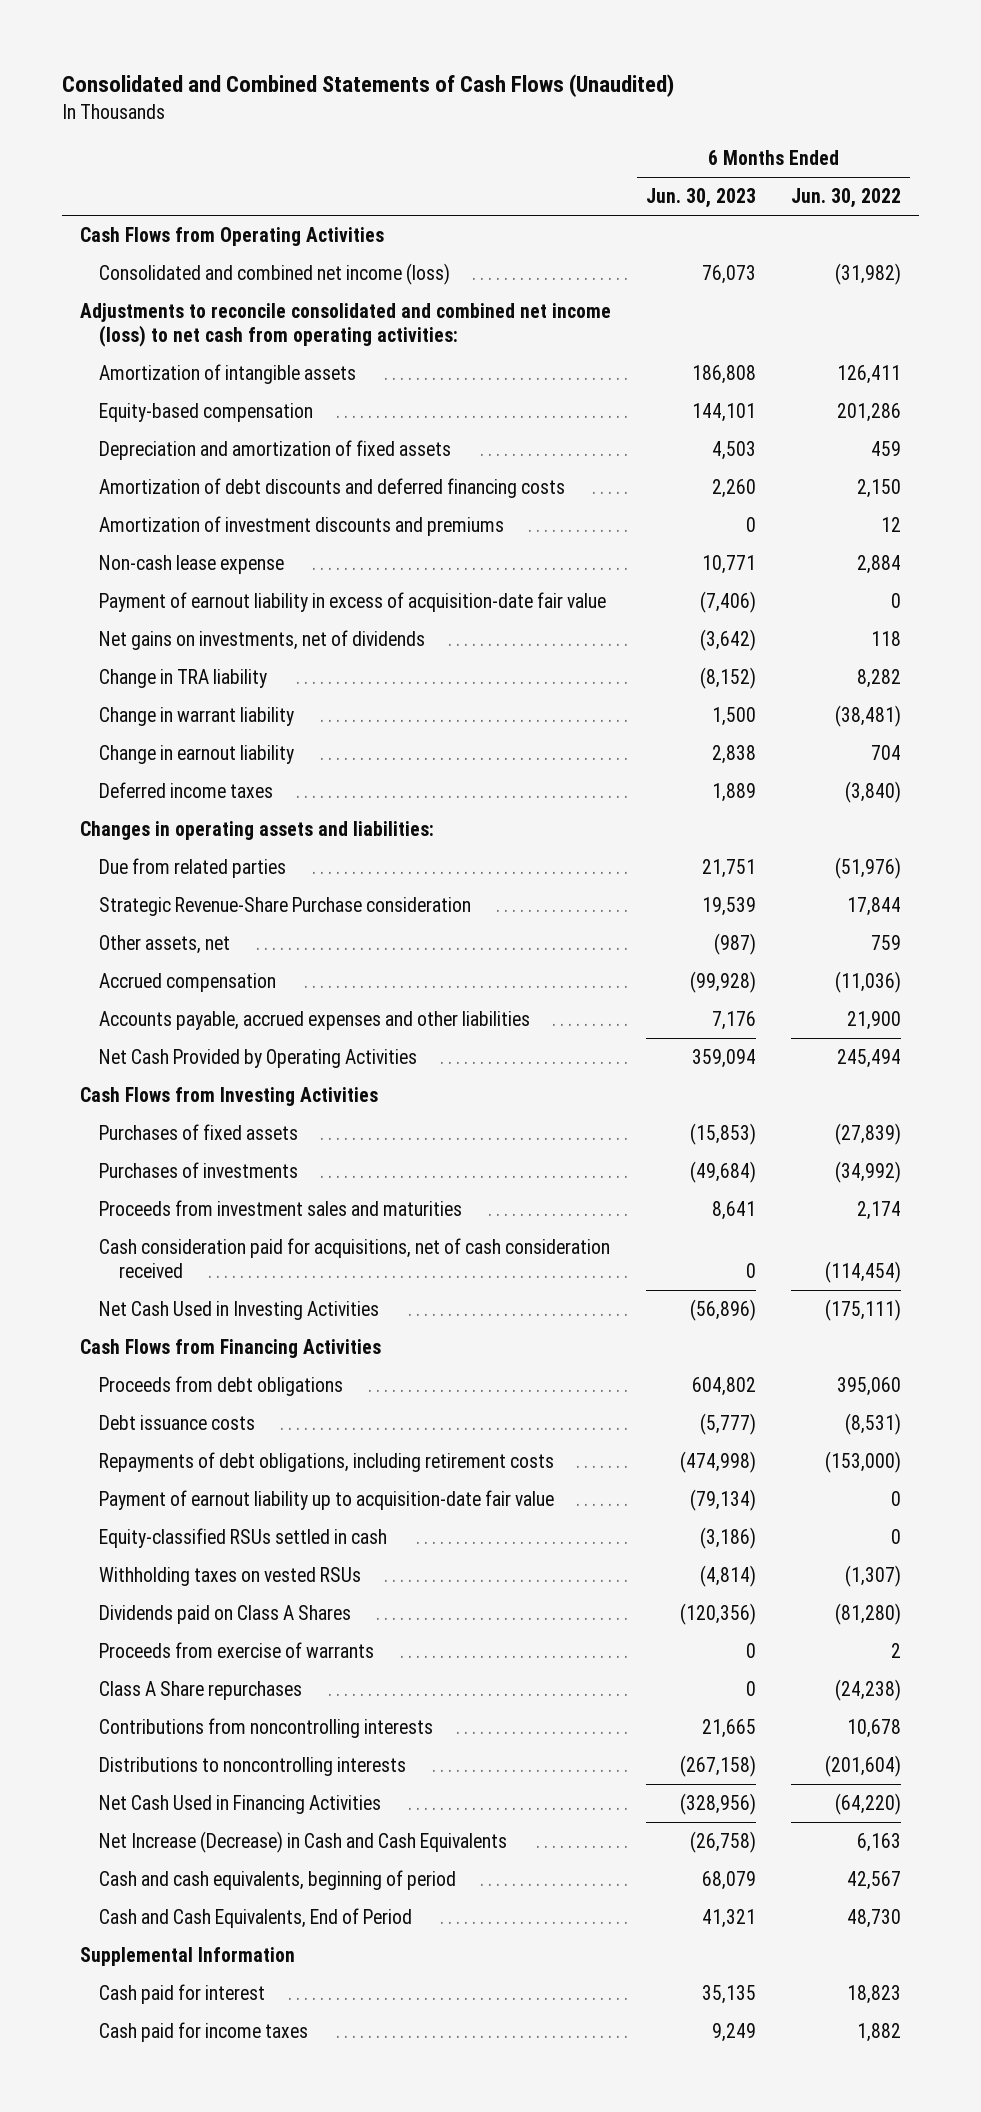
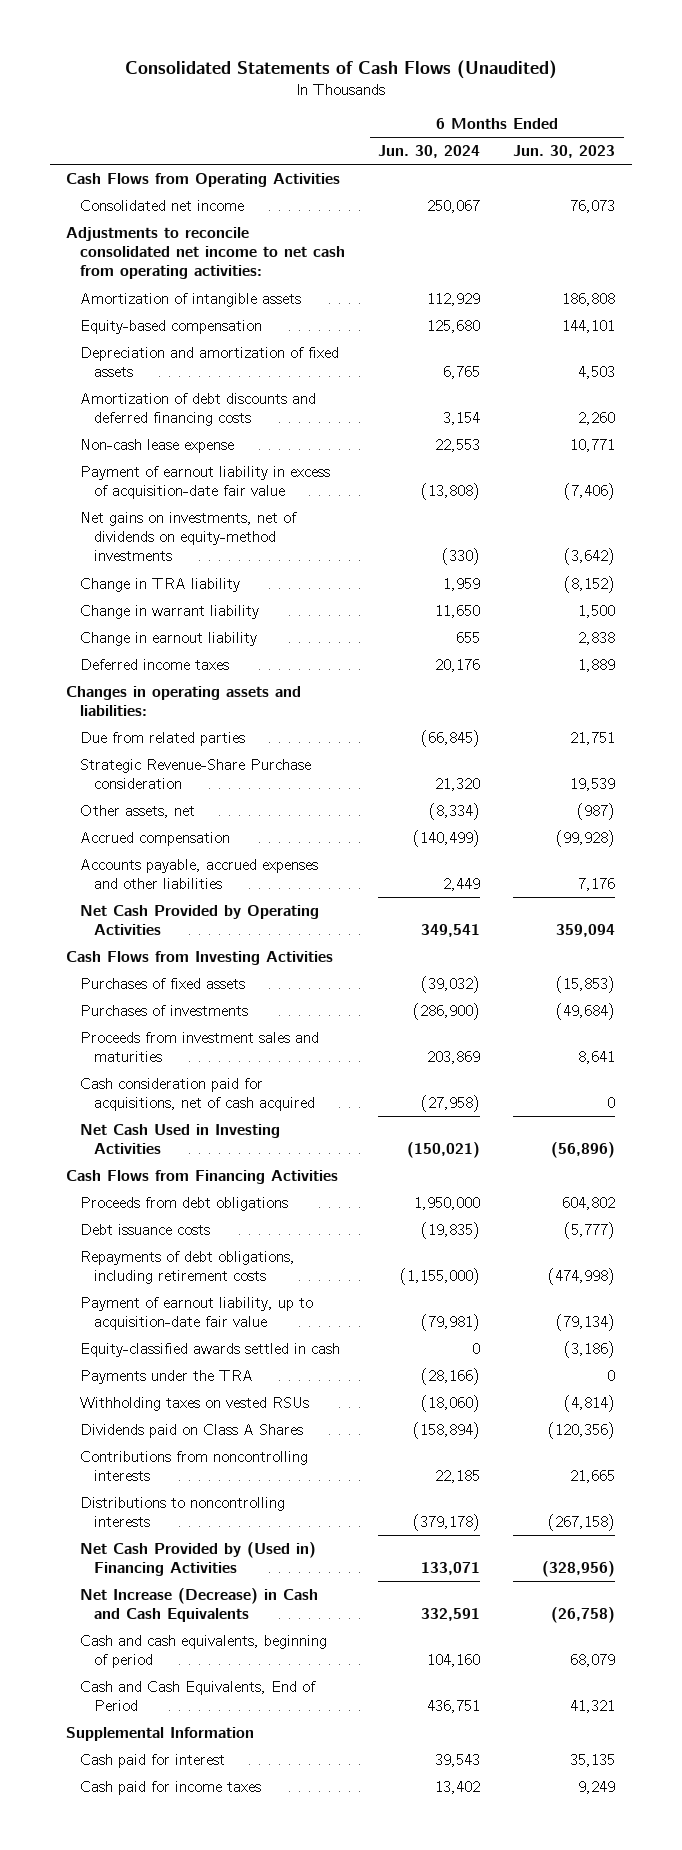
[61,74,674,98] Consolidated and Combined Statements of Cash Flows (Unaudited) -> [124,59,557,79] Consolidated Statements of Cash Flows (Unaudited)
[791,188,902,209] Jun. 30, 2022 -> none
none -> [378,144,481,158] Jun. 30, 2024
[99,263,451,286] Consolidated and combined net income (loss) -> [80,199,245,211] Consolidated net income
[79,303,611,347] Adjustments to reconcile consolidated and combined net income (loss) to net cash from operating activities: -> [66,226,346,280] Adjustments to reconcile consolidated net income to net cash from operating activities:
[99,516,505,537] Amortization of investment discounts and premiums -> none
[99,630,426,651] Net gains on investments, net of dividends -> [80,511,298,562] Net gains on investments, net of dividends on equity-method investments
[99,1238,611,1278] Cash consideration paid for acquisitions, net of cash consideration received -> [80,1077,316,1112] Cash consideration paid for acquisitions, net of cash acquired
[99,1490,555,1511] Payment of earnout liability up to acquisition-date fair value -> [80,1296,314,1331] Payment of earnout liability, up to acquisition-date fair value
[99,1528,388,1549] Equity-classified RSUs settled in cash -> [80,1342,341,1357] Equity-classified awards settled in cash
none -> [80,1369,254,1384] Payments under the TRA
[99,1642,375,1659] Proceeds from exercise of warrants -> none
[99,1681,303,1701] Class A Share repurchases -> none
[99,1795,382,1815] Net Cash Used in Financing Activities -> [80,1541,317,1577] Net Cash Provided by (Used in) Financing Activities

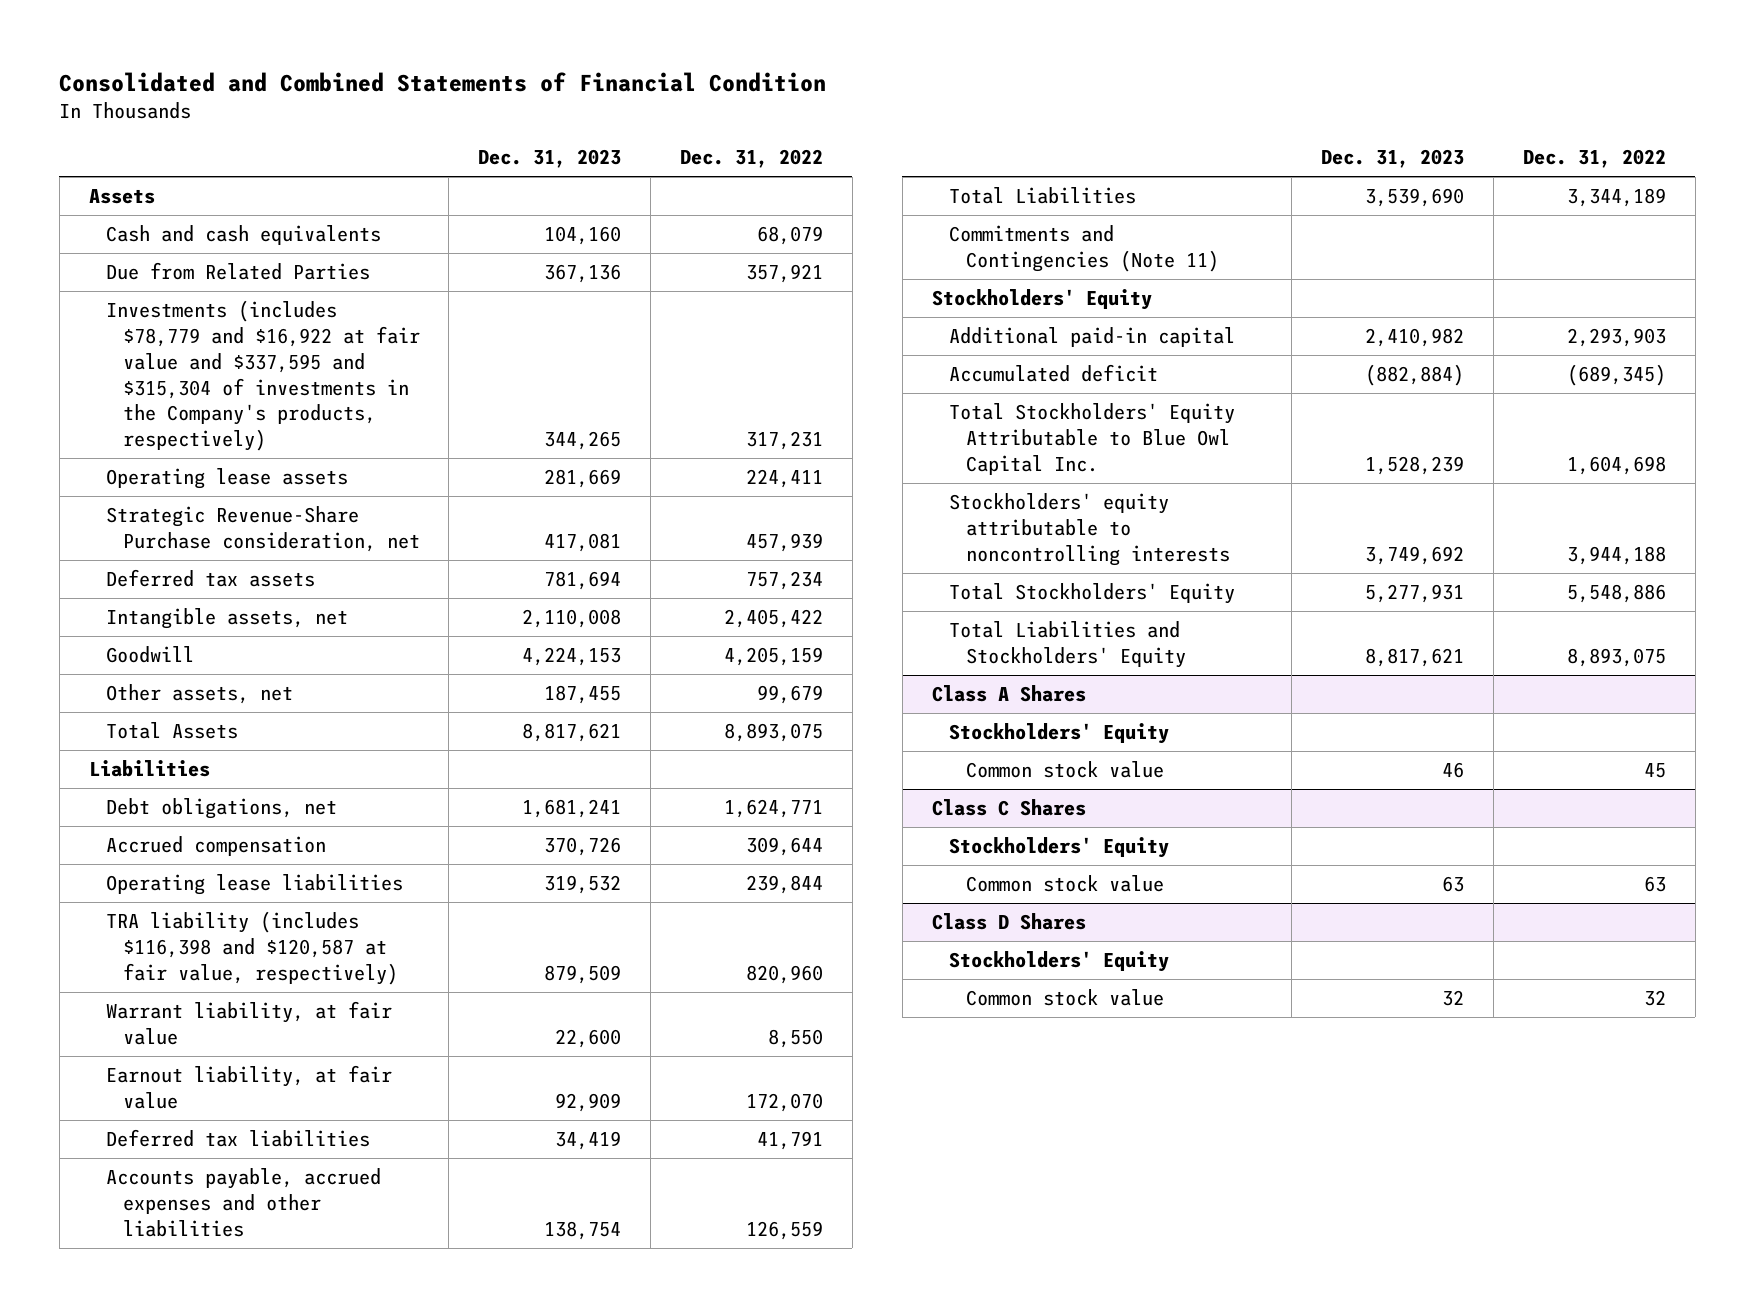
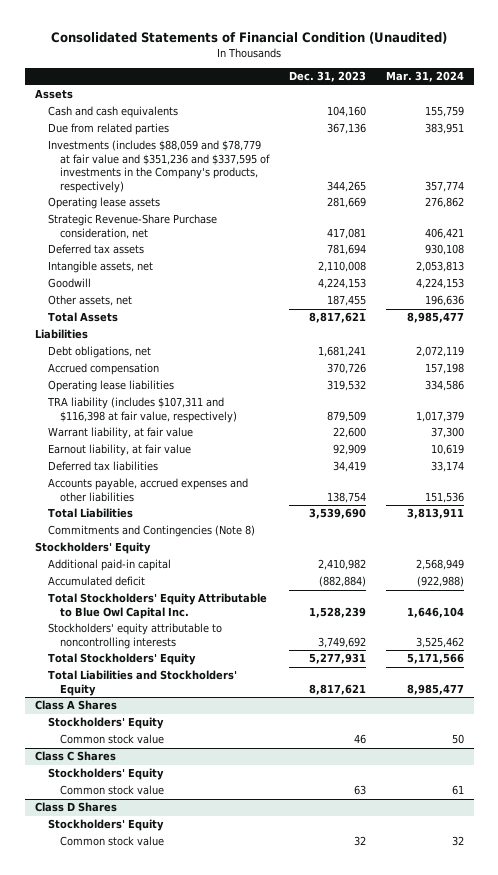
[59,71,827,92] Consolidated and Combined Statements of Financial Condition -> [51,31,448,44] Consolidated Statements of Financial Condition (Unaudited)
[679,149,823,169] Dec. 31, 2022 -> none
none -> [385,71,464,83] Mar. 31, 2024
[105,262,370,281] Due from Related Parties -> [47,123,169,136] Due from related parties
[105,300,420,452] Investments (includes $78,779 and $16,922 at fair value and $337,595 and $315,304 of investments in the Company's products, respectively) -> [47,140,271,194] Investments (includes $88,059 and $78,779 at fair value and $351,236 and $337,595 of investments in the Company's products, respectively)
[105,911,398,985] TRA liability (includes $116,398 and $120,587 at fair value, respectively) -> [46,397,238,423] TRA liability (includes $107,311 and $116,398 at fair value, respectively)
[948,225,1219,273] Commitments and Contingencies (Note 11) -> [47,525,255,538] Commitments and Contingencies (Note 8)

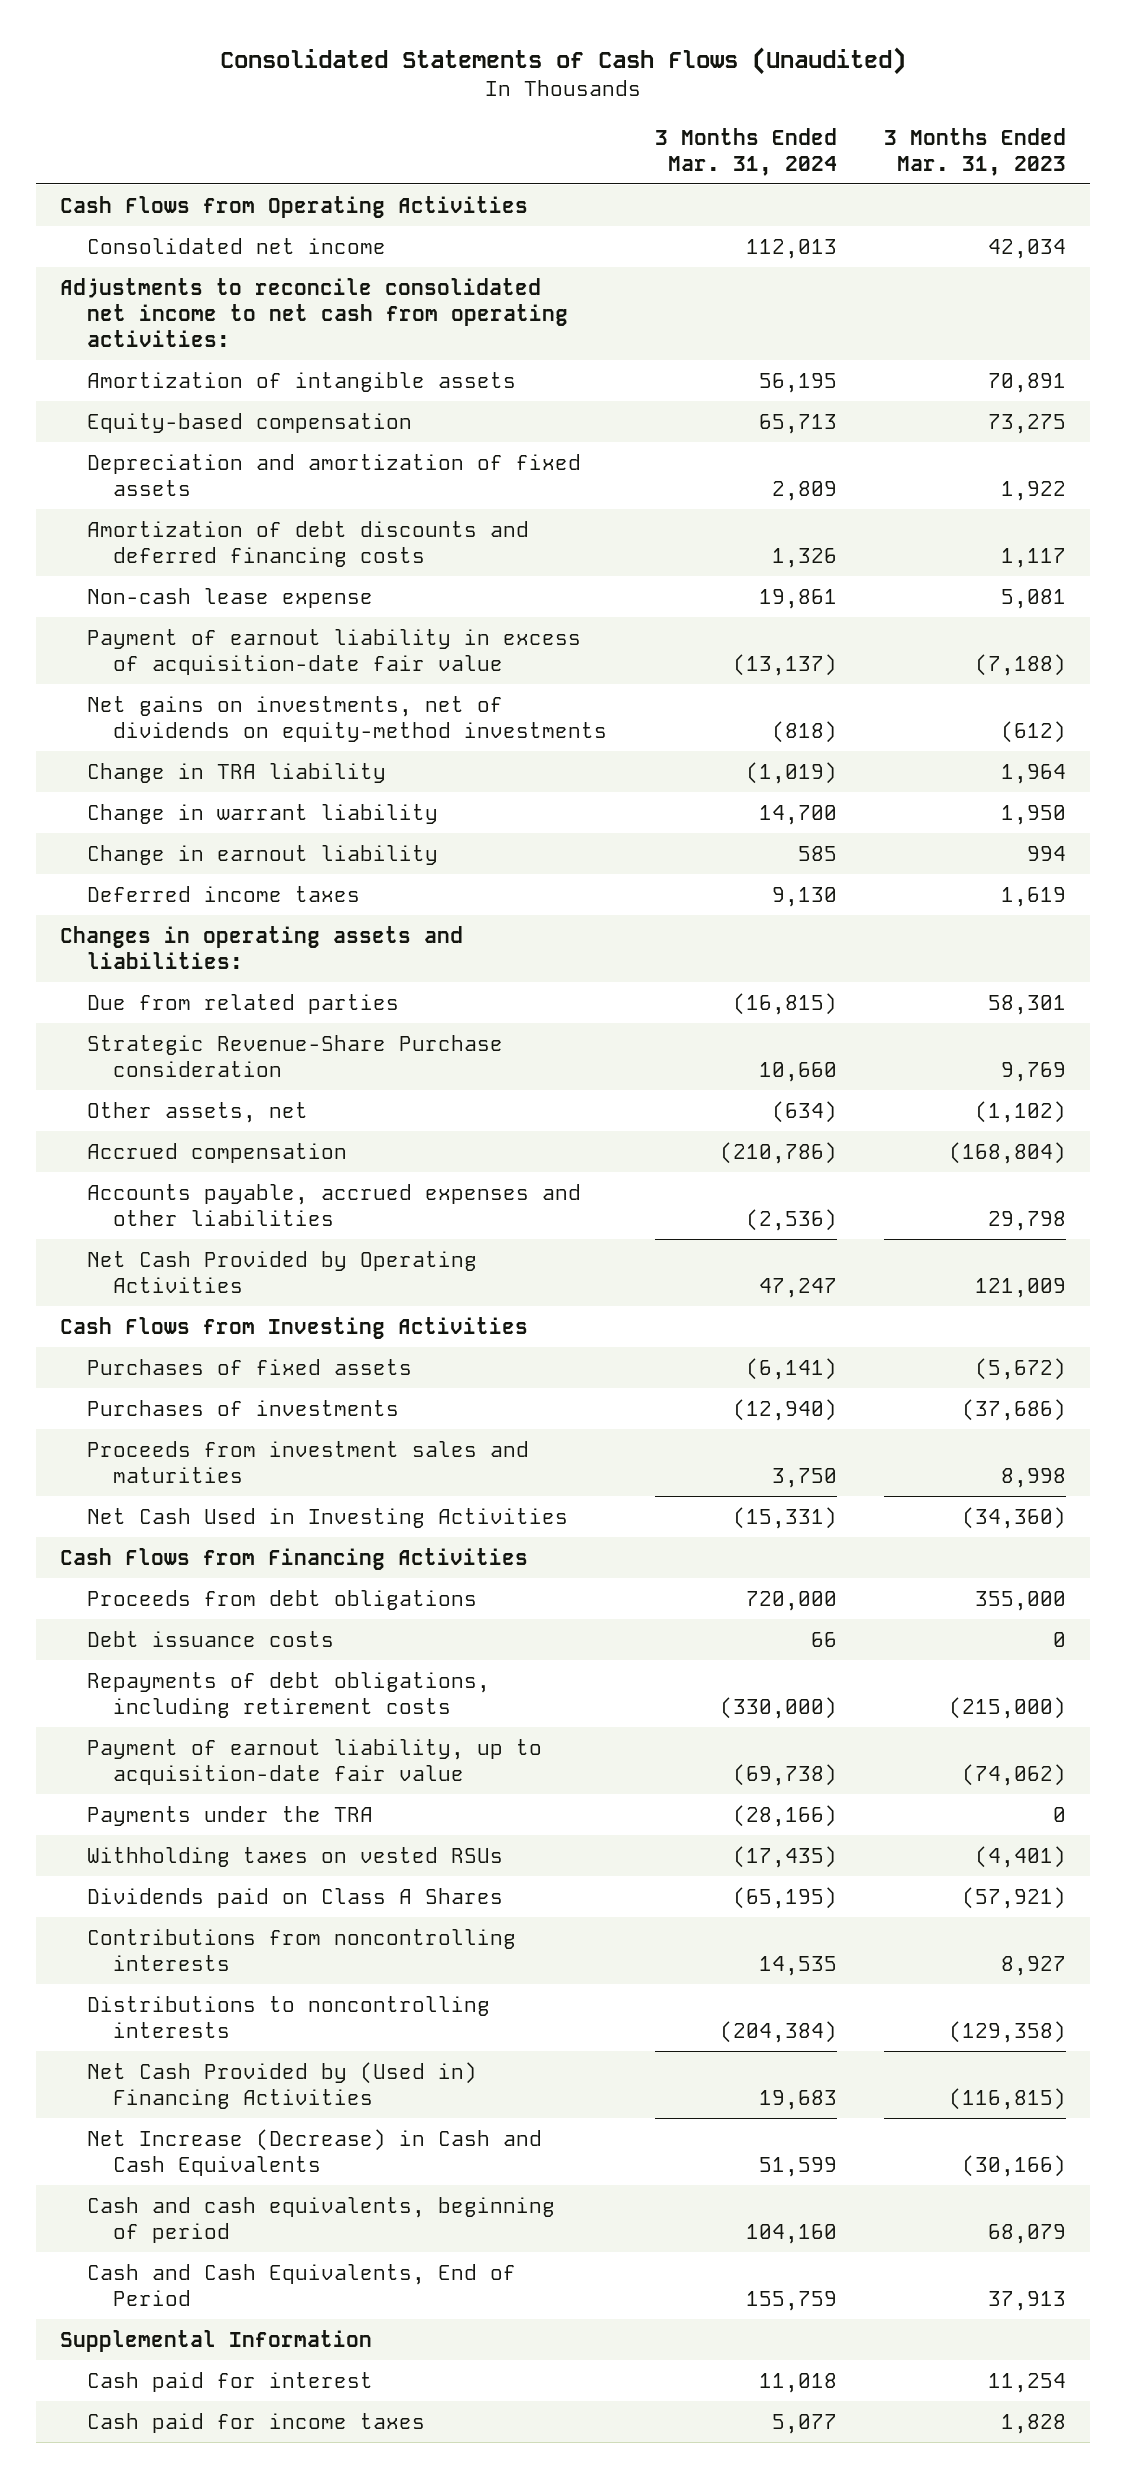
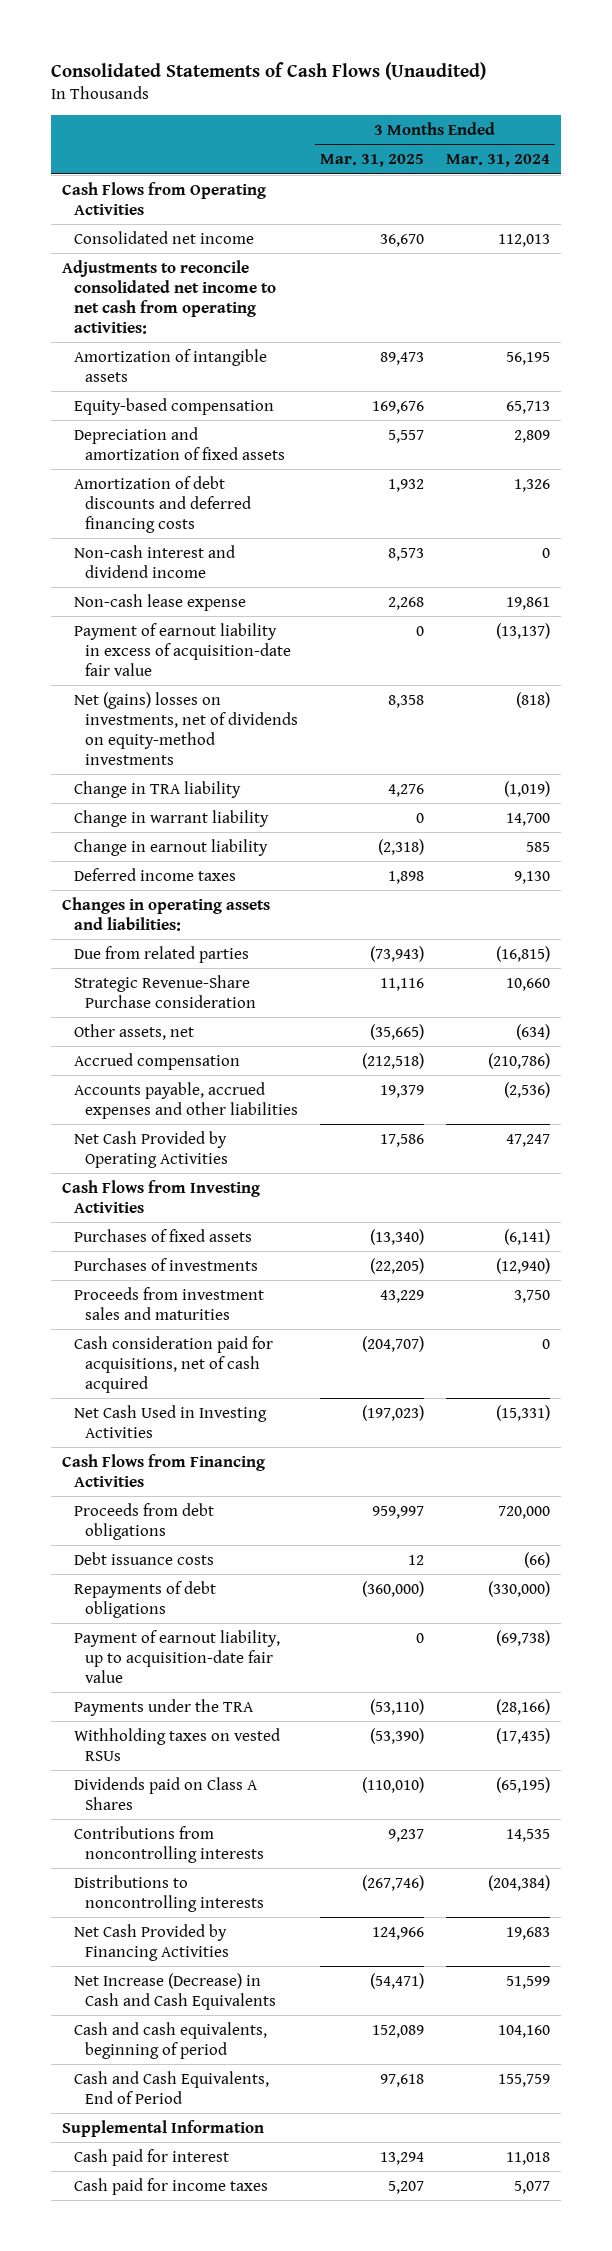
[883,127,1066,176] 3 Months Ended Mar. 31, 2023 -> none
none -> [320,154,425,168] Mar. 31, 2025
none -> [73,544,235,578] Non-cash interest and dividend income
[86,695,608,742] Net gains on investments, net of dividends on equity-method investments -> [73,691,299,765] Net (gains) losses on investments, net of dividends on equity-method investments
none -> [73,1335,273,1393] Cash consideration paid for acquisitions, net of cash acquired
[810,1631,837,1647] 66 -> [523,1551,550,1568] (66)
[86,1671,490,1718] Repayments of debt obligations, including retirement costs -> [73,1580,216,1618] Repayments of debt obligations
[86,2061,477,2109] Net Cash Provided by (Used in) Financing Activities -> [73,1923,230,1961] Net Cash Provided by Financing Activities

